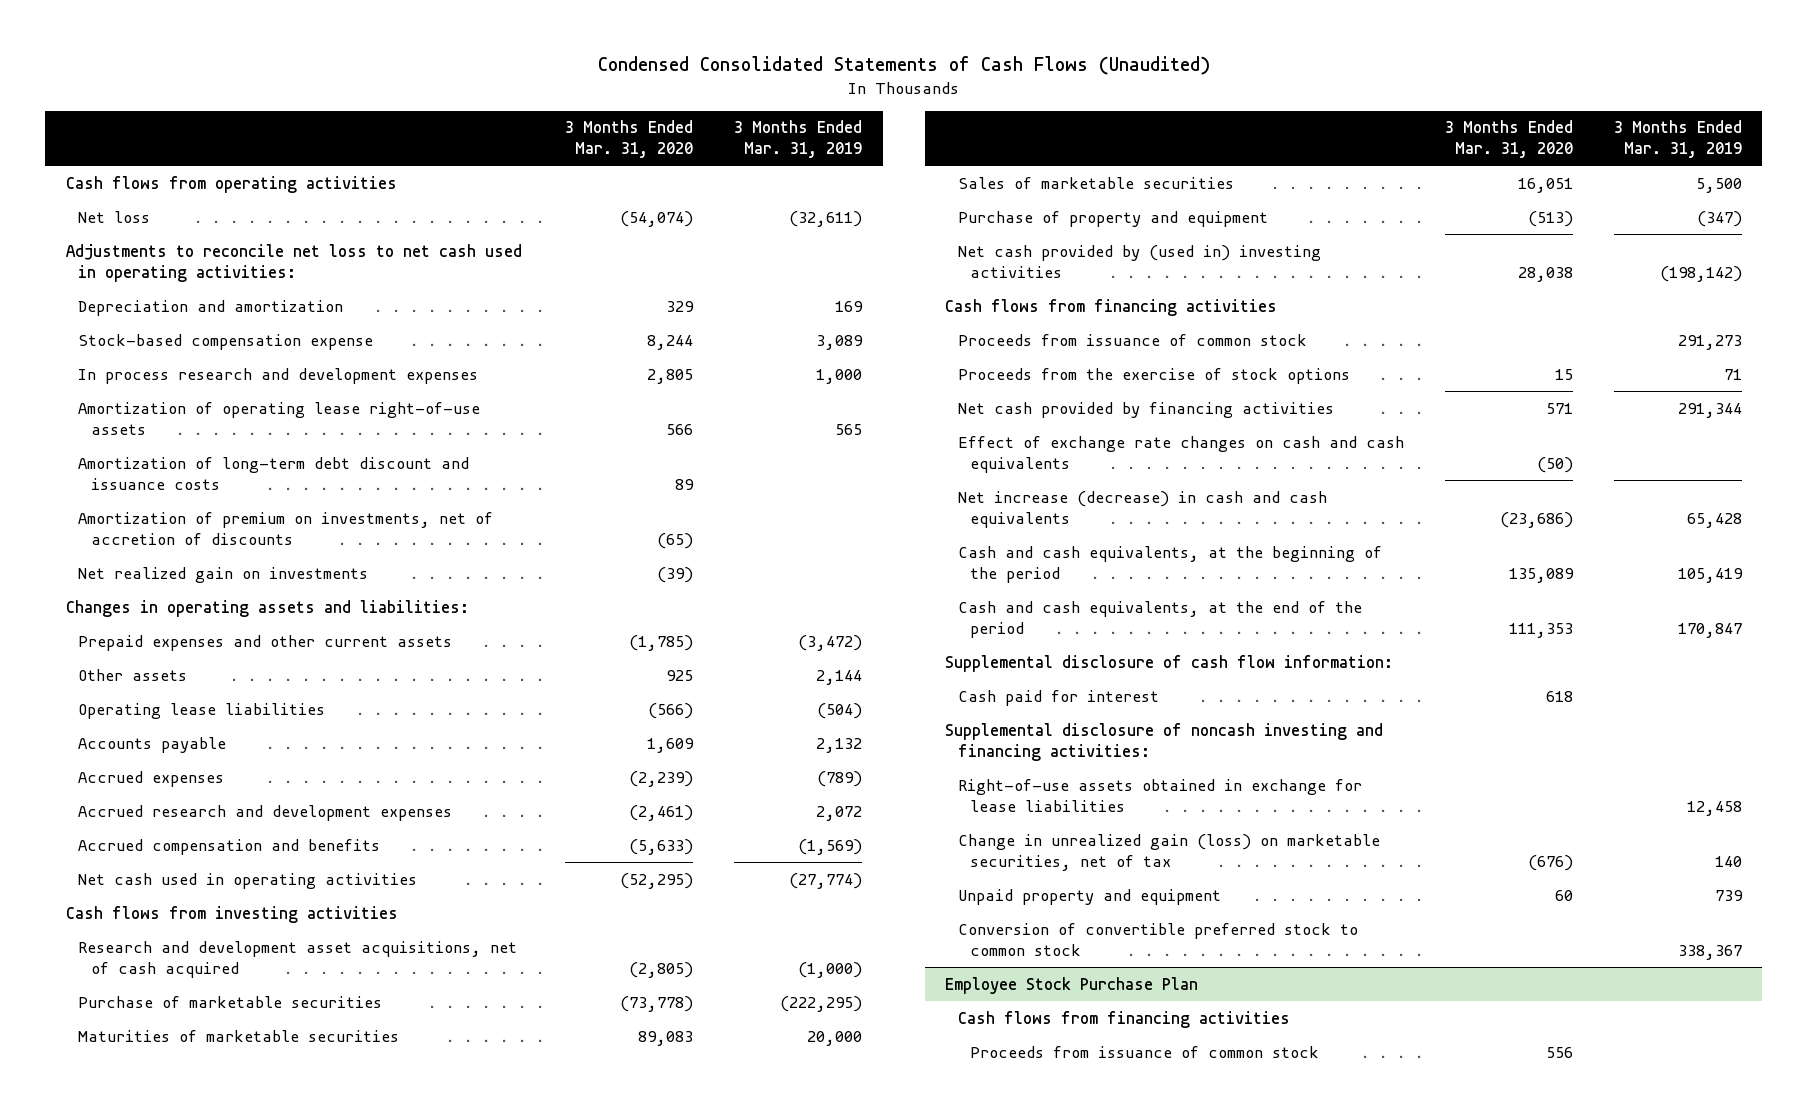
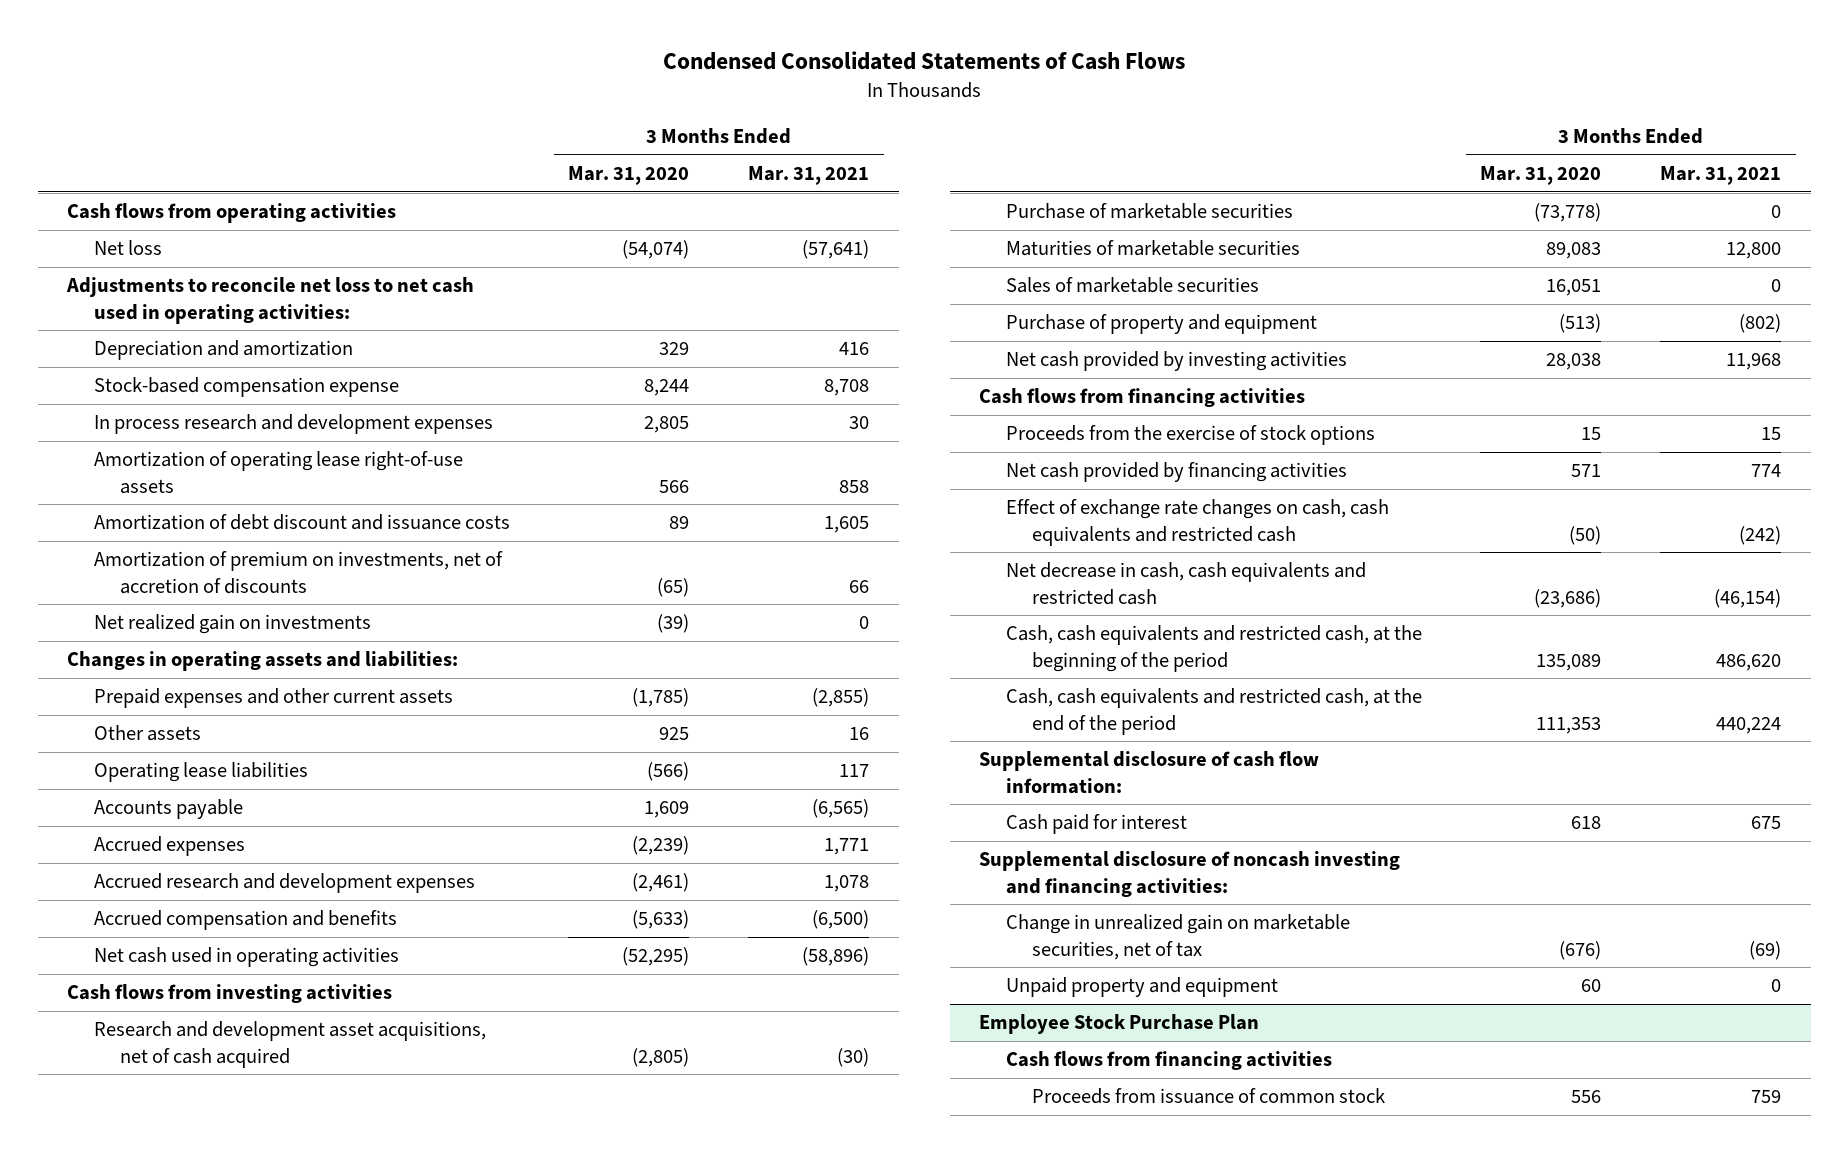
[597,56,1210,76] Condensed Consolidated Statements of Cash Flows (Unaudited) -> [663,51,1186,71] Condensed Consolidated Statements of Cash Flows
[734,120,863,159] 3 Months Ended Mar. 31, 2019 -> none
none -> [748,165,870,185] Mar. 31, 2021
[78,456,470,490] Amortization of long-term debt discount and issuance costs -> [93,514,510,531] Amortization of debt discount and issuance costs
[957,244,1321,278] Net cash provided by (used in) investing activities -> [1005,351,1347,372] Net cash provided by investing activities
[957,333,1307,346] Proceeds from issuance of common stock -> none
[957,435,1404,473] Effect of exchange rate changes on cash and cash equivalents -> [1005,499,1389,546] Effect of exchange rate changes on cash, cash equivalents and restricted cash
[957,490,1327,528] Net increase (decrease) in cash and cash equivalents -> [1005,562,1366,605] Net decrease in cash, cash equivalents and restricted cash
[957,545,1382,583] Cash and cash equivalents, at the beginning of the period -> [1005,625,1422,672] Cash, cash equivalents and restricted cash, at the beginning of the period
[957,600,1362,638] Cash and cash equivalents, at the end of the period -> [1005,688,1422,735] Cash, cash equivalents and restricted cash, at the end of the period
[957,778,1362,812] Right-of-use assets obtained in exchange for lease liabilities -> none
[957,833,1380,871] Change in unrealized gain (loss) on marketable securities, net of tax -> [1005,914,1350,960] Change in unrealized gain on marketable securities, net of tax
[957,922,1358,956] Conversion of convertible preferred stock to common stock -> none

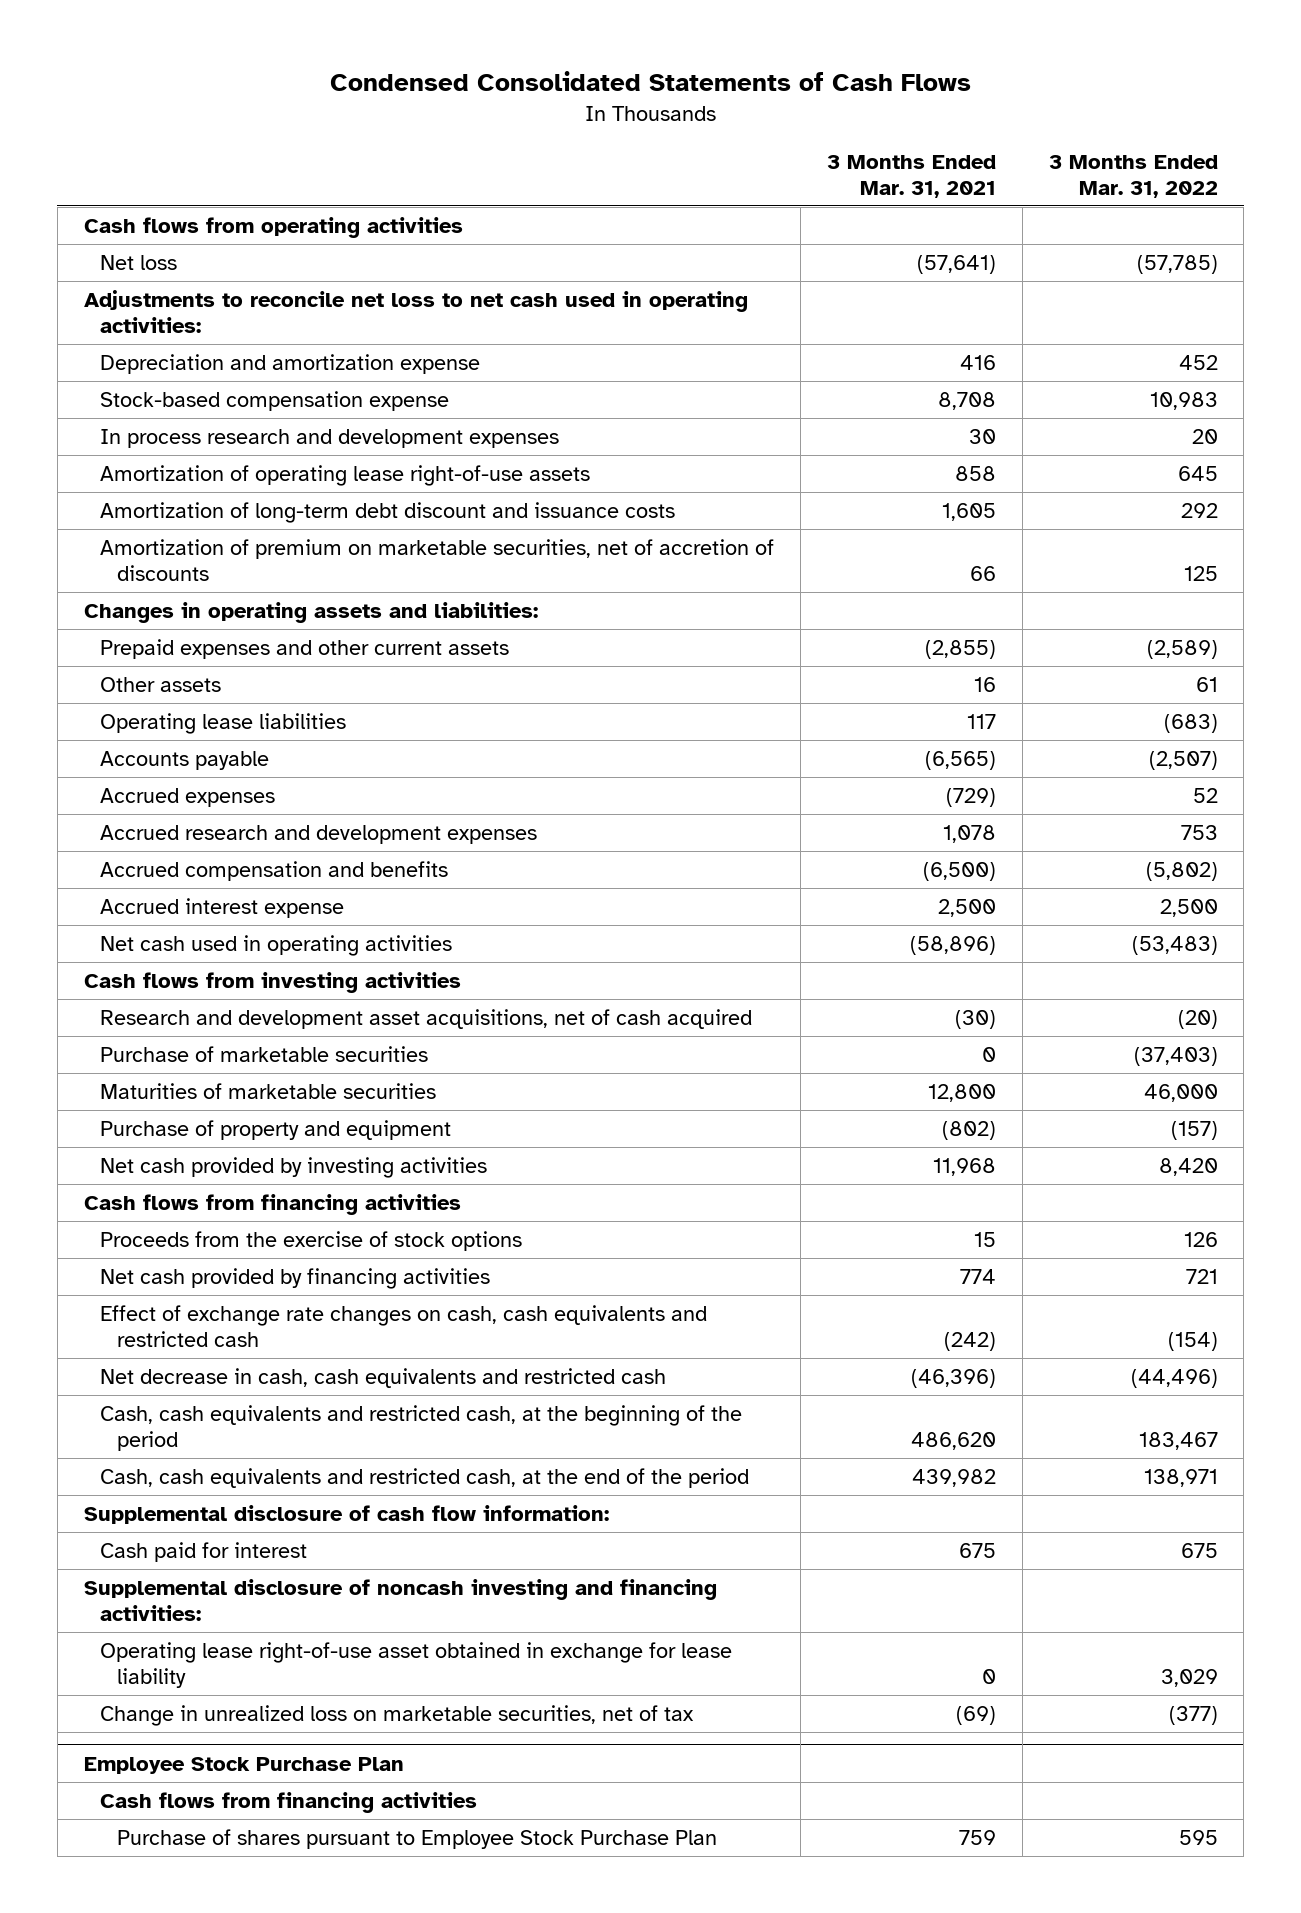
[568,165,690,185] Mar. 31, 2020 -> none
none -> [1048,155,1218,198] 3 Months Ended Mar. 31, 2022
[93,340,353,361] Depreciation and amortization -> [100,353,481,374] Depreciation and amortization expense
[93,614,371,635] Net realized gain on investments -> none
[93,514,510,531] Amortization of debt discount and issuance costs -> [100,501,676,523] Amortization of long-term debt discount and issuance costs
[93,551,503,594] Amortization of premium on investments, net of accretion of discounts -> [100,538,775,581] Amortization of premium on marketable securities, net of accretion of discounts
[824,838,870,856] 1,771 -> [945,787,996,807] (729)
none -> [100,897,345,918] Accrued interest expense
[1005,277,1259,294] Sales of marketable securities -> none
[1714,588,1782,608] (46,154) -> [910,1368,996,1388] (46,396)
[1716,716,1782,734] 440,224 -> [911,1468,996,1487] 439,982
[1005,977,1278,998] Unpaid property and equipment -> none
none -> [100,1641,733,1688] Operating lease right-of-use asset obtained in exchange for lease liability
[1005,914,1350,960] Change in unrealized gain on marketable securities, net of tax -> [100,1704,695,1726] Change in unrealized loss on marketable securities, net of tax
[1032,1088,1386,1105] Proceeds from issuance of common stock -> [117,1828,718,1849] Purchase of shares pursuant to Employee Stock Purchase Plan

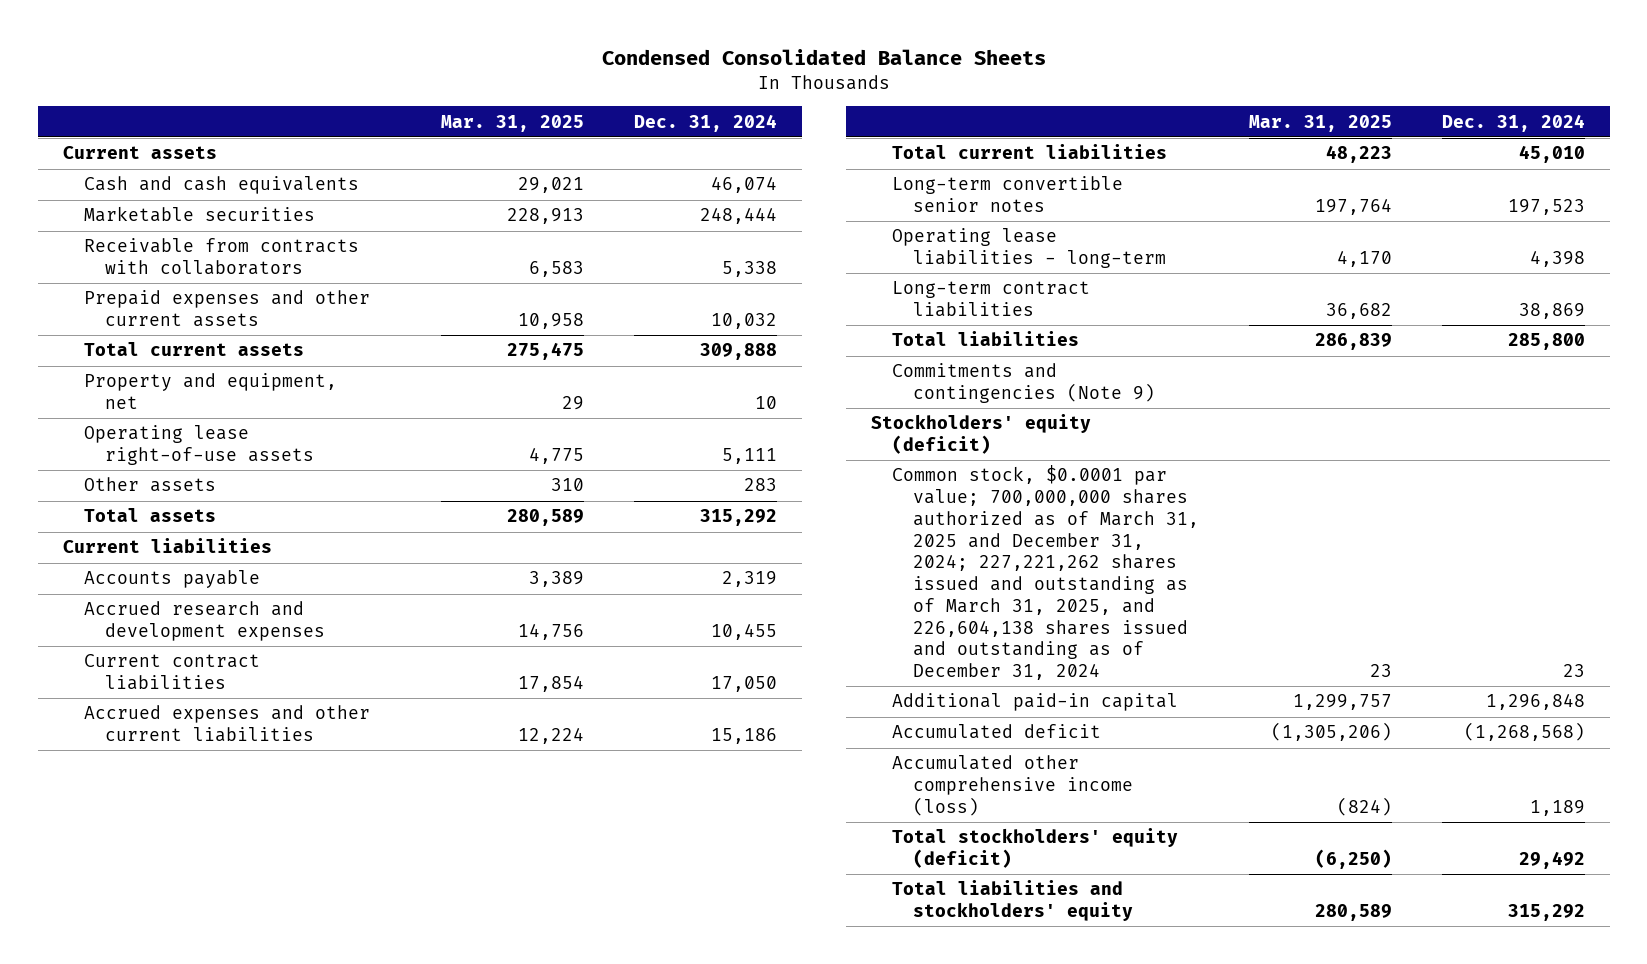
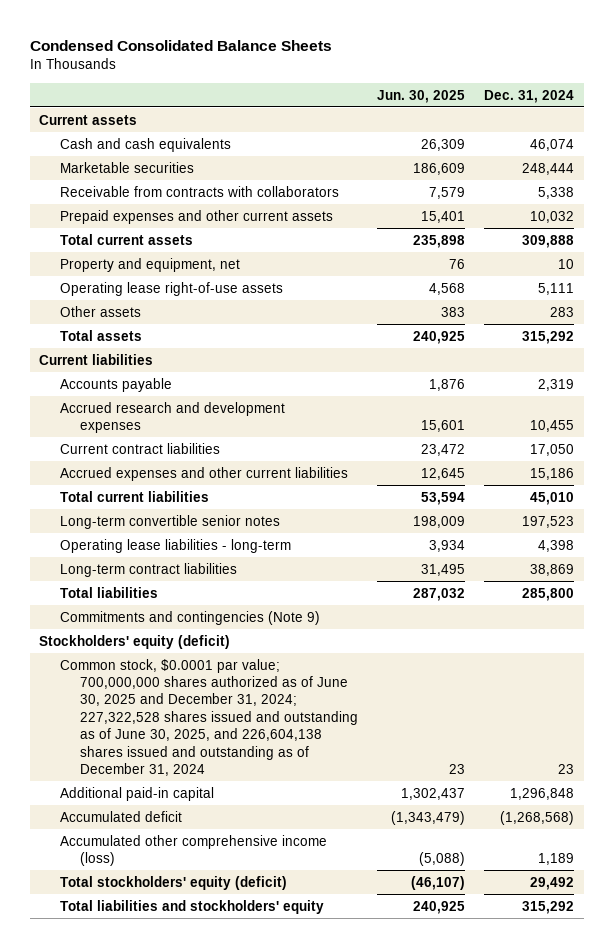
[440,114,584,132] Mar. 31, 2025 -> none
none -> [377,89,466,103] Jun. 30, 2025
[891,465,1200,681] Common stock, $0.0001 par value; 700,000,000 shares authorized as of March 31, 2025 and December 31, 2024; 227,221,262 shares issued and outstanding as of March 31, 2025, and 226,604,138 shares issued and outstanding as of December 31, 2024 -> [59,658,359,776] Common stock, $0.0001 par value; 700,000,000 shares authorized as of June 30, 2025 and December 31, 2024; 227,322,528 shares issued and outstanding as of June 30, 2025, and 226,604,138 shares issued and outstanding as of December 31, 2024

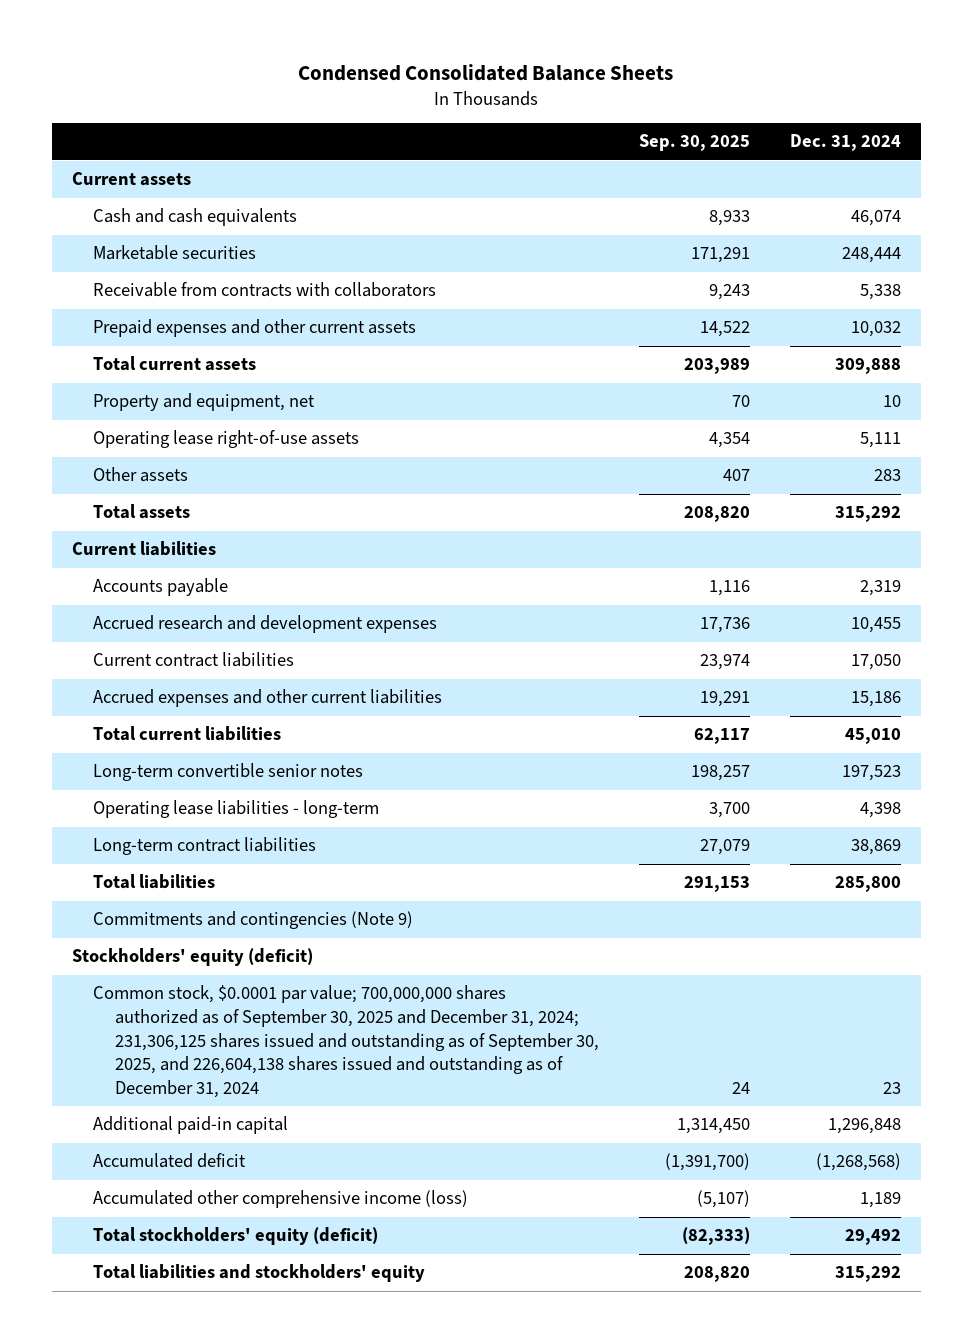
[377,89,466,103] Jun. 30, 2025 -> none
none -> [639,134,751,152] Sep. 30, 2025
[59,658,359,776] Common stock, $0.0001 par value; 700,000,000 shares authorized as of June 30, 2025 and December 31, 2024; 227,322,528 shares issued and outstanding as of June 30, 2025, and 226,604,138 shares issued and outstanding as of December 31, 2024 -> [93,985,600,1098] Common stock, $0.0001 par value; 700,000,000 shares authorized as of September 30, 2025 and December 31, 2024; 231,306,125 shares issued and outstanding as of September 30, 2025, and 226,604,138 shares issued and outstanding as of December 31, 2024

